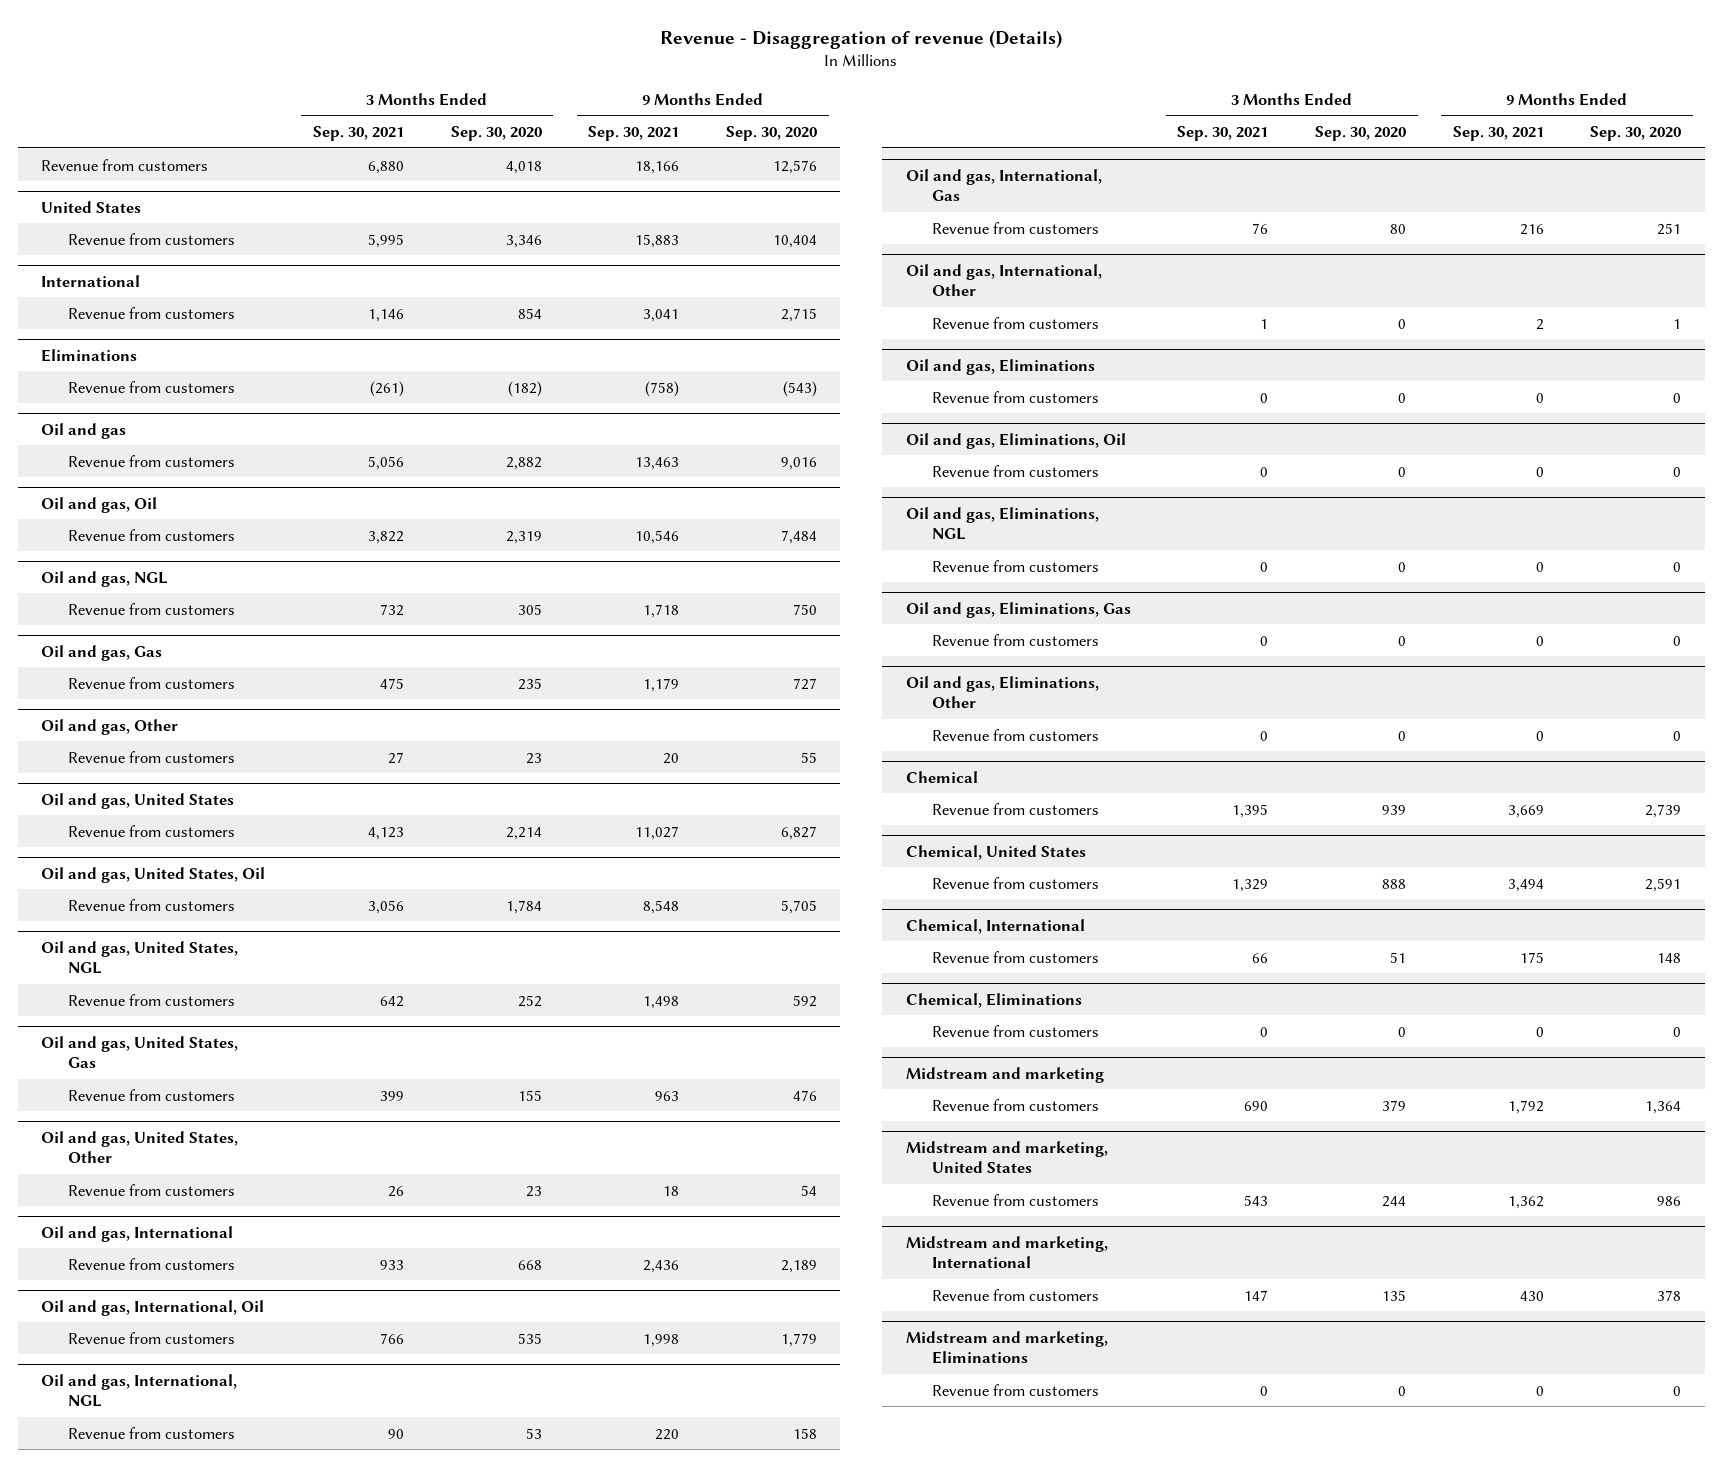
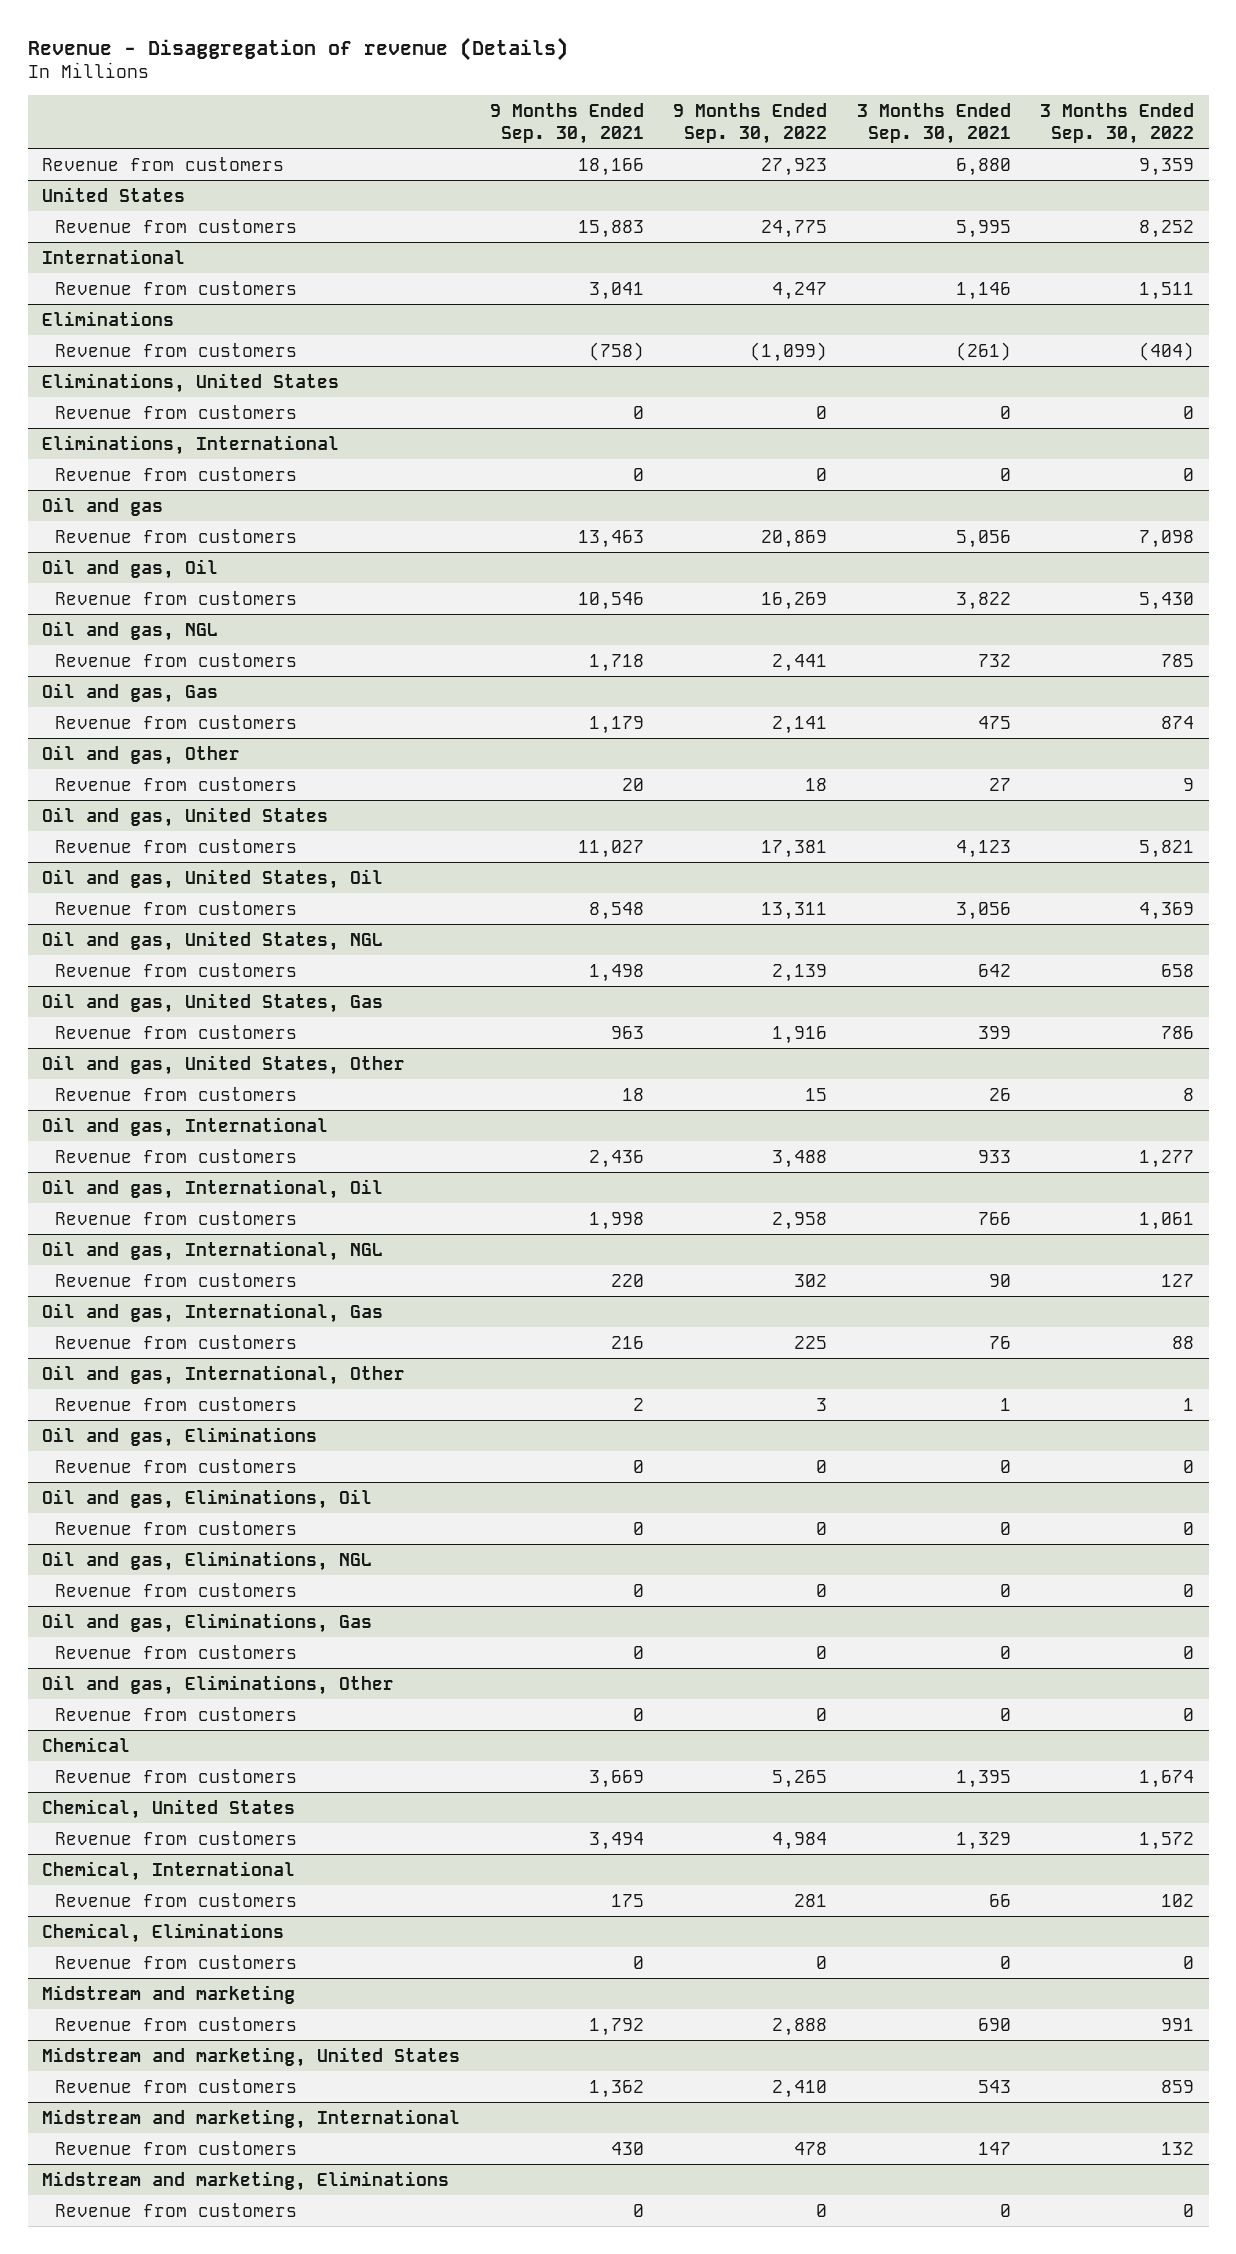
[450,126,542,142] Sep. 30, 2020 -> none
[726,126,818,142] Sep. 30, 2020 -> none
none -> [673,103,828,144] 9 Months Ended Sep. 30, 2022
none -> [1040,103,1195,144] 3 Months Ended Sep. 30, 2022
none -> [42,372,340,393] Eliminations, United States
none -> [55,404,298,419] Revenue from customers
none -> [42,434,340,455] Eliminations, International
none -> [55,466,298,481] Revenue from customers

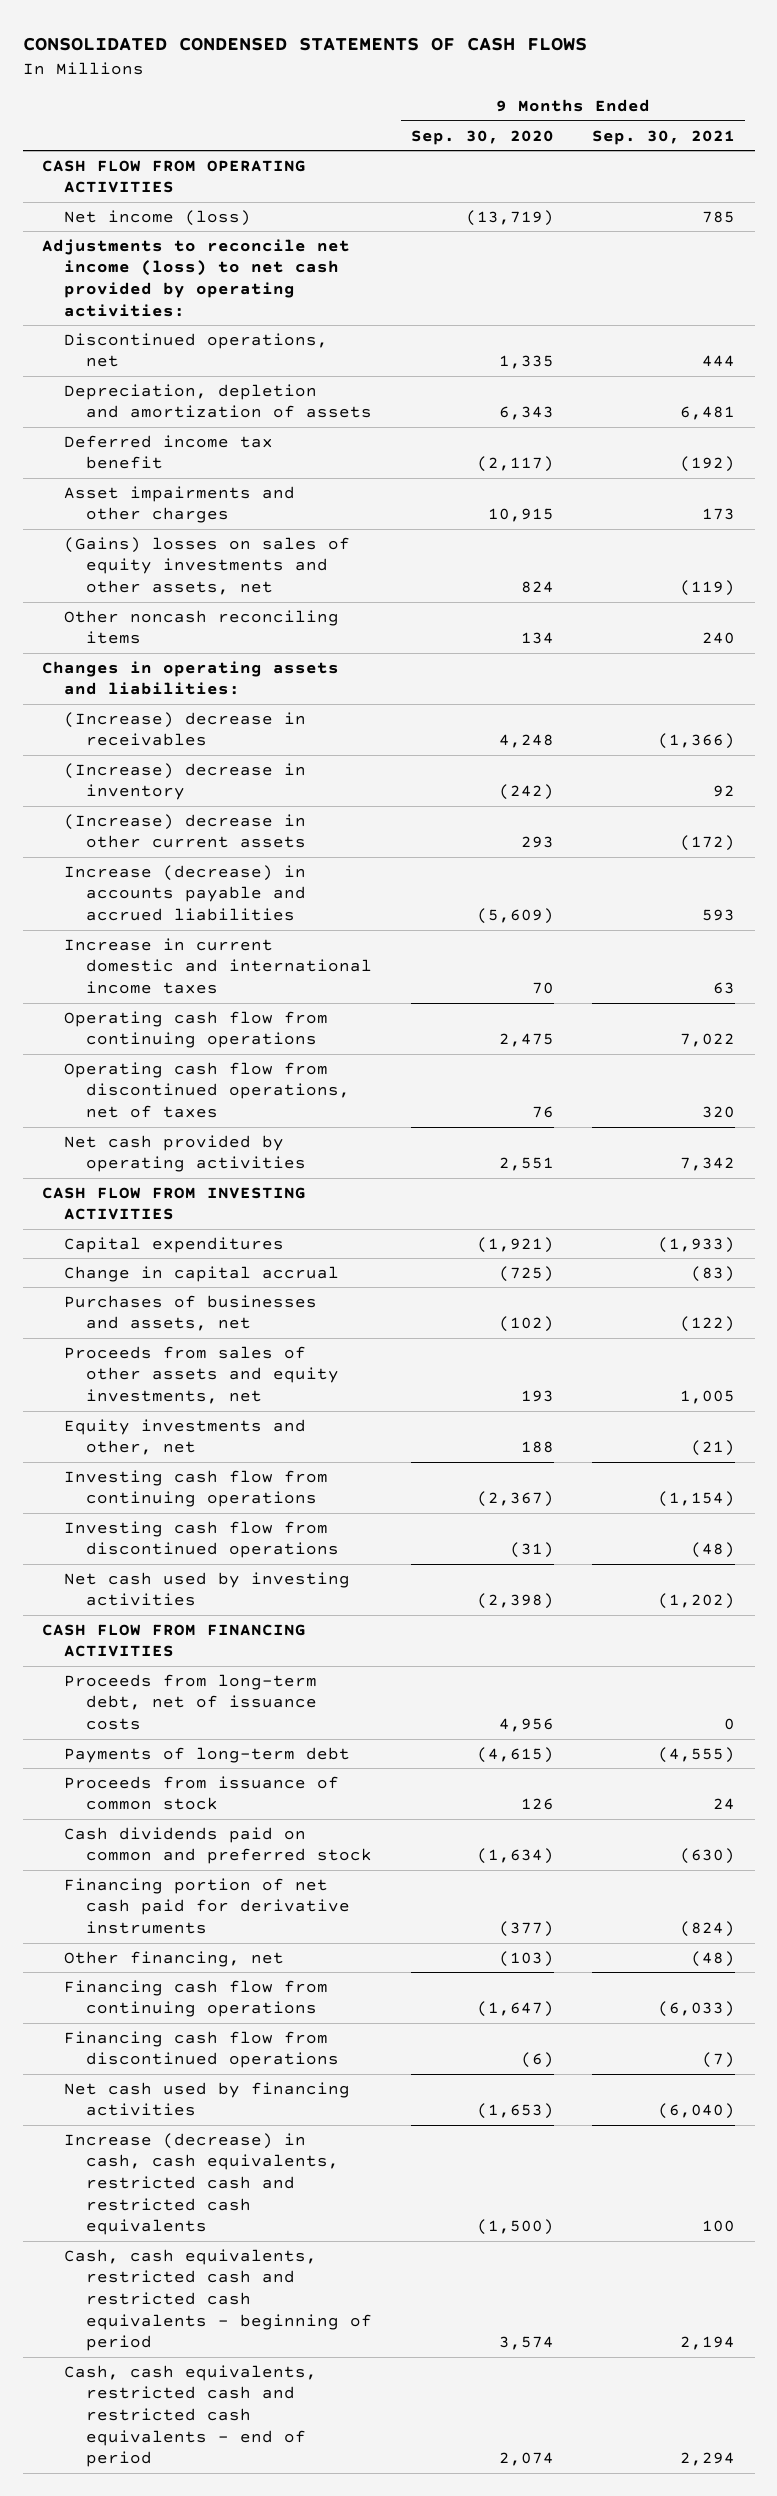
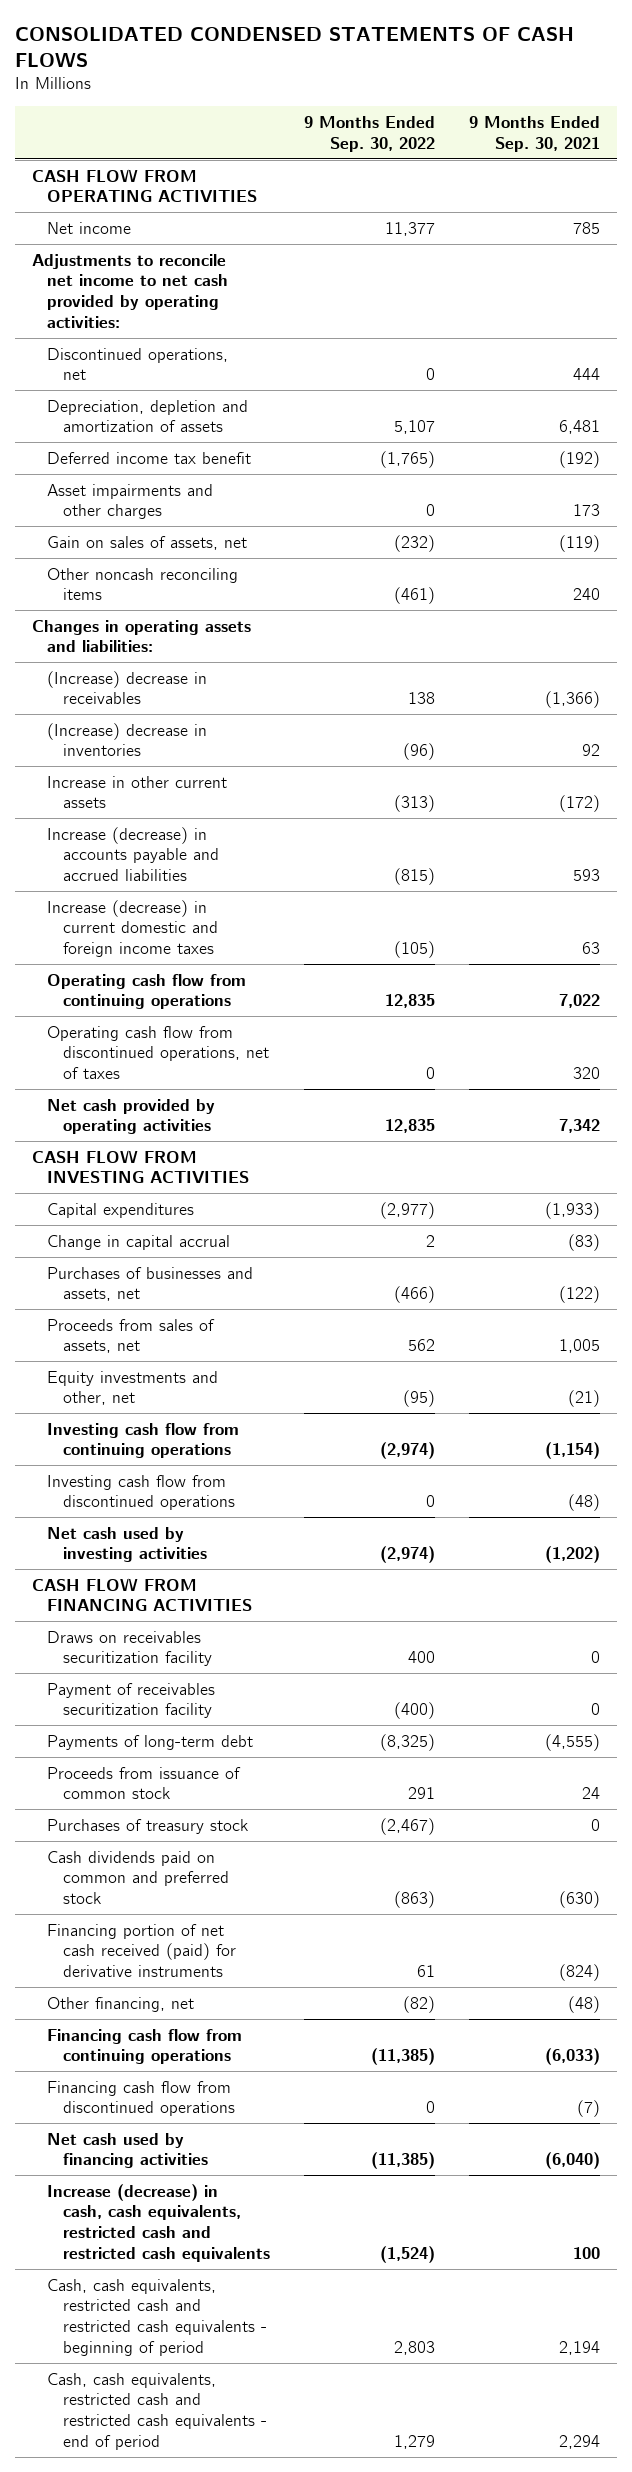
[410,129,554,145] Sep. 30, 2020 -> none
none -> [303,115,435,152] 9 Months Ended Sep. 30, 2022
[64,209,252,226] Net income (loss) -> [47,221,132,234] Net income
[41,238,350,317] Adjustments to reconcile net income (loss) to net cash provided by operating activities: -> [31,253,229,328] Adjustments to reconcile net income to net cash provided by operating activities:
[64,536,351,596] (Gains) losses on sales of equity investments and other assets, net -> [47,535,248,550] Gain on sales of assets, net
[64,762,307,801] (Increase) decrease in inventory -> [47,722,208,757] (Increase) decrease in inventories
[64,813,307,849] (Increase) decrease in other current assets -> [47,775,228,809] Increase in other current assets
[64,937,373,995] Increase in current domestic and international income taxes -> [47,899,218,957] Increase (decrease) in current domestic and foreign income taxes
[64,1345,340,1405] Proceeds from sales of other assets and equity investments, net -> [47,1318,216,1354] Proceeds from sales of assets, net
[64,1673,318,1731] Proceeds from long-term debt, net of issuance costs -> none
none -> [47,1630,212,1667] Draws on receivables securitization facility
none -> [47,1682,216,1719] Payment of receivables securitization facility
none -> [47,1818,249,1834] Purchases of treasury stock
[64,1877,351,1935] Financing portion of net cash paid for derivative instruments -> [47,1923,236,1977] Financing portion of net cash received (paid) for derivative instruments

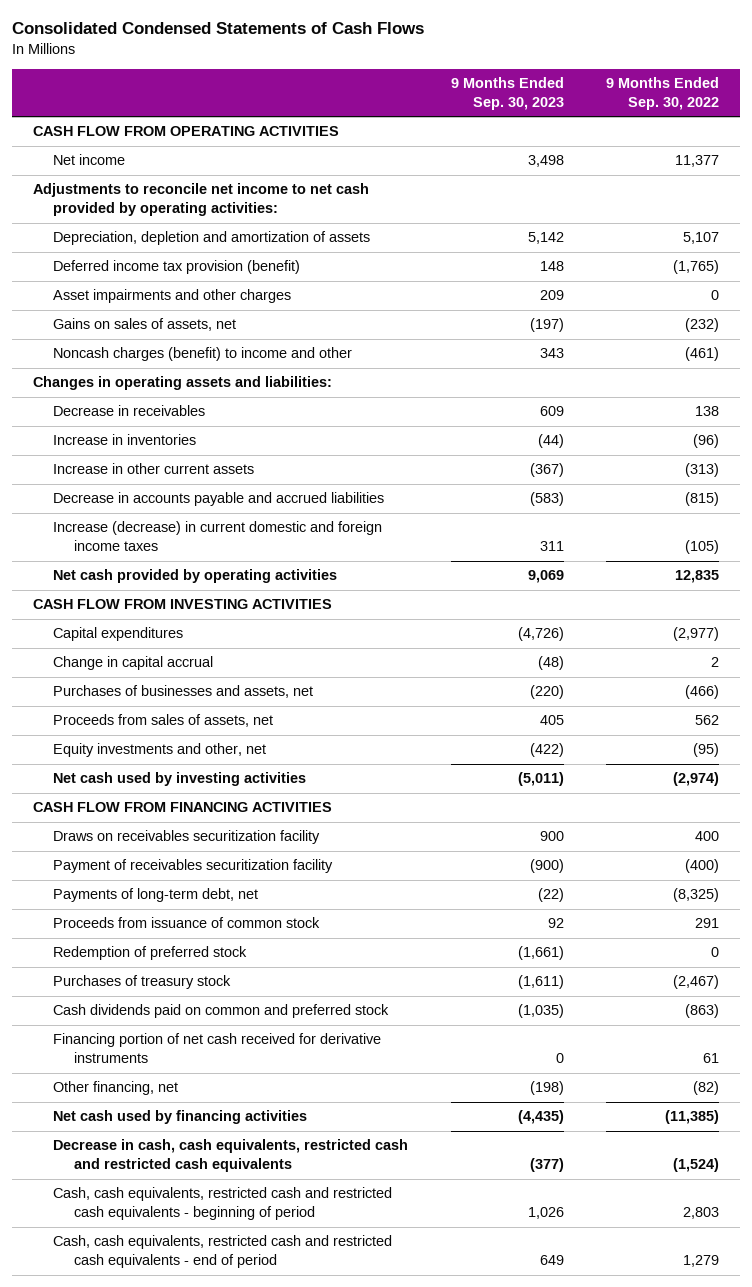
[14,26,574,67] CONSOLIDATED CONDENSED STATEMENTS OF CASH FLOWS -> [11,22,424,35] Consolidated Condensed Statements of Cash Flows
[469,115,601,152] 9 Months Ended Sep. 30, 2021 -> none
none -> [450,77,564,110] 9 Months Ended Sep. 30, 2023
[47,347,229,381] Discontinued operations, net -> none
[47,451,252,464] Deferred income tax benefit -> [53,260,301,275] Deferred income tax provision (benefit)
[47,535,248,550] Gain on sales of assets, net -> [53,318,237,332] Gains on sales of assets, net
[47,567,239,601] Other noncash reconciling items -> [53,347,353,362] Noncash charges (benefit) to income and other
[47,670,208,705] (Increase) decrease in receivables -> [53,405,206,417] Decrease in receivables
[47,722,208,757] (Increase) decrease in inventories -> [53,434,197,446] Increase in inventories
[47,826,219,881] Increase (decrease) in accounts payable and accrued liabilities -> [53,492,385,507] Decrease in accounts payable and accrued liabilities
[47,973,247,1010] Operating cash flow from continuing operations -> none
[47,1025,269,1079] Operating cash flow from discontinued operations, net of taxes -> none
[47,1422,240,1459] Investing cash flow from continuing operations -> none
[47,1474,235,1511] Investing cash flow from discontinued operations -> none
[47,1734,254,1750] Payments of long-term debt -> [53,888,259,903] Payments of long-term debt, net
none -> [53,946,248,961] Redemption of preferred stock
[47,1923,236,1977] Financing portion of net cash received (paid) for derivative instruments -> [53,1033,382,1064] Financing portion of net cash received for derivative instruments
[47,2028,243,2065] Financing cash flow from continuing operations -> none
[47,2080,235,2117] Financing cash flow from discontinued operations -> none
[47,2183,270,2262] Increase (decrease) in cash, cash equivalents, restricted cash and restricted cash equivalents -> [53,1139,409,1173] Decrease in cash, cash equivalents, restricted cash and restricted cash equivalents

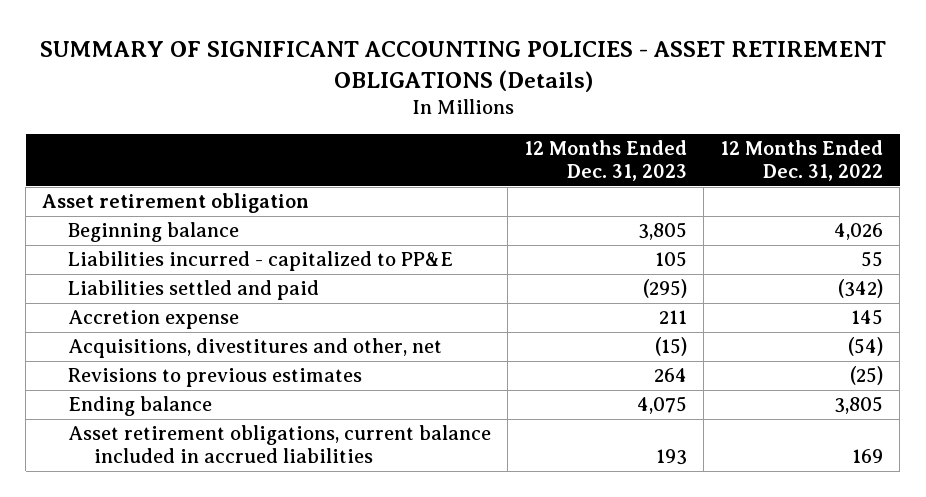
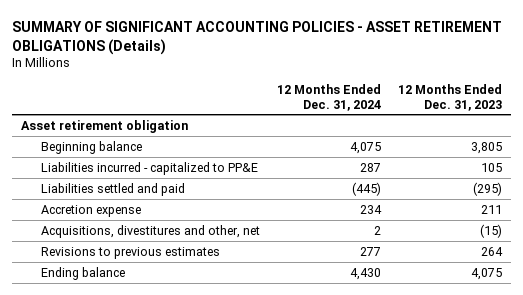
[720,140,884,182] 12 Months Ended Dec. 31, 2022 -> none
none -> [276,84,381,111] 12 Months Ended Dec. 31, 2024
[68,425,492,464] Asset retirement obligations, current balance included in accrued liabilities -> none

